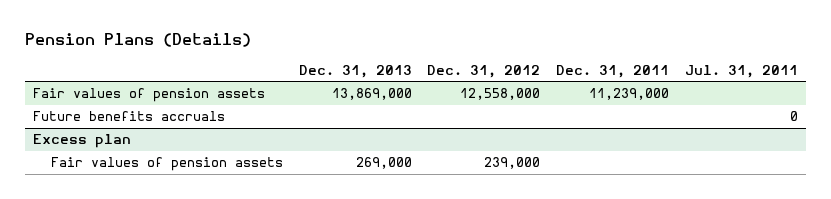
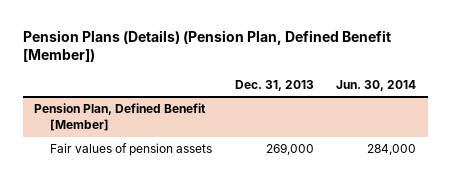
[24,33,251,48] Pension Plans (Details) -> [22,29,391,63] Pension Plans (Details) (Pension Plan, Defined Benefit [Member])
[427,65,541,79] Dec. 31, 2012 -> none
[556,65,670,79] Dec. 31, 2011 -> none
[684,65,798,79] Jul. 31, 2011 -> none
none -> [336,79,417,91] Jun. 30, 2014
[32,88,265,103] Fair values of pension assets -> none
[32,111,225,122] Future benefits accruals -> none
[32,134,131,149] Excess plan -> none
none -> [34,103,207,131] Pension Plan, Defined Benefit [Member]

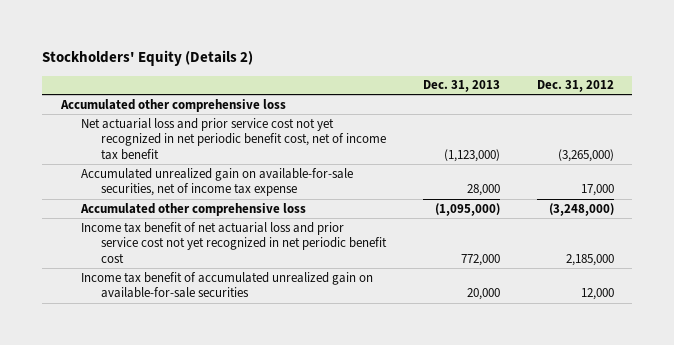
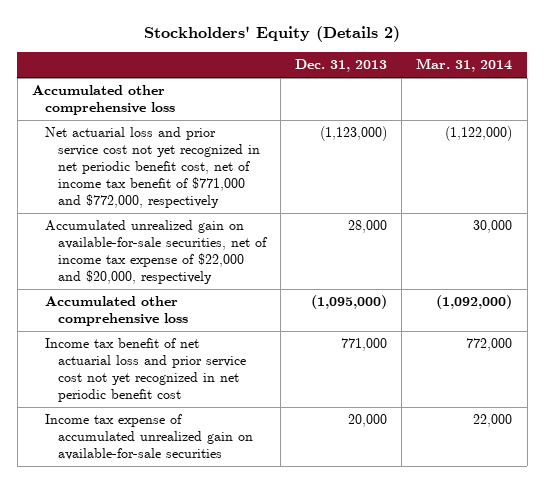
[536,80,614,93] Dec. 31, 2012 -> none
none -> [416,58,513,73] Mar. 31, 2014
[80,117,386,161] Net actuarial loss and prior service cost not yet recognized in net periodic benefit cost, net of income tax benefit -> [44,127,260,208] Net actuarial loss and prior service cost not yet recognized in net periodic benefit cost, net of income tax benefit of $771,000 and $772,000, respectively
[80,167,353,197] Accumulated unrealized gain on available-for-sale securities, net of income tax expense -> [44,220,267,284] Accumulated unrealized gain on available-for-sale securities, net of income tax expense of $22,000 and $20,000, respectively
[460,254,500,267] 772,000 -> [340,338,387,352] 771,000
[80,271,373,299] Income tax benefit of accumulated unrealized gain on available-for-sale securities -> [44,414,253,461] Income tax expense of accumulated unrealized gain on available-for-sale securities

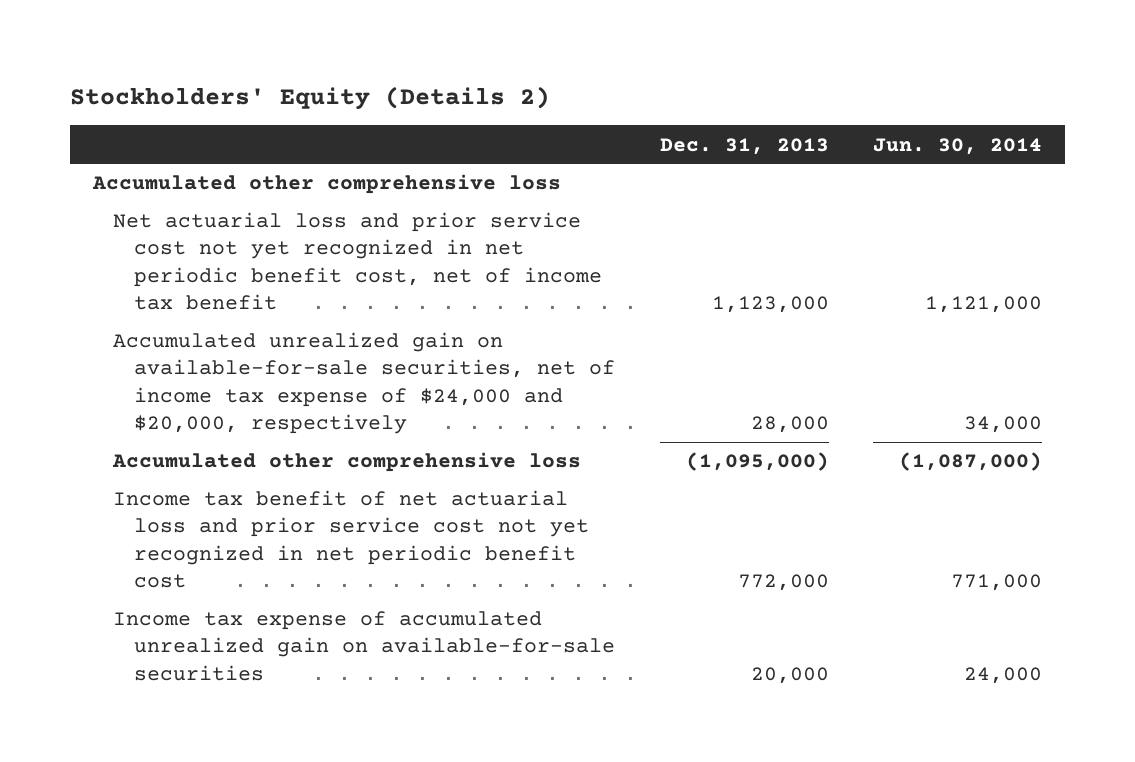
[416,58,513,73] Mar. 31, 2014 -> none
none -> [873,137,1043,155] Jun. 30, 2014
[44,127,260,208] Net actuarial loss and prior service cost not yet recognized in net periodic benefit cost, net of income tax benefit of $771,000 and $772,000, respectively -> [113,212,602,310] Net actuarial loss and prior service cost not yet recognized in net periodic benefit cost, net of income tax benefit
[319,126,387,142] (1,123,000) -> [711,295,829,313] 1,123,000
[44,220,267,284] Accumulated unrealized gain on available-for-sale securities, net of income tax expense of $22,000 and $20,000, respectively -> [113,332,615,434] Accumulated unrealized gain on available-for-sale securities, net of income tax expense of $24,000 and $20,000, respectively
[340,338,387,352] 771,000 -> [737,573,829,591] 772,000

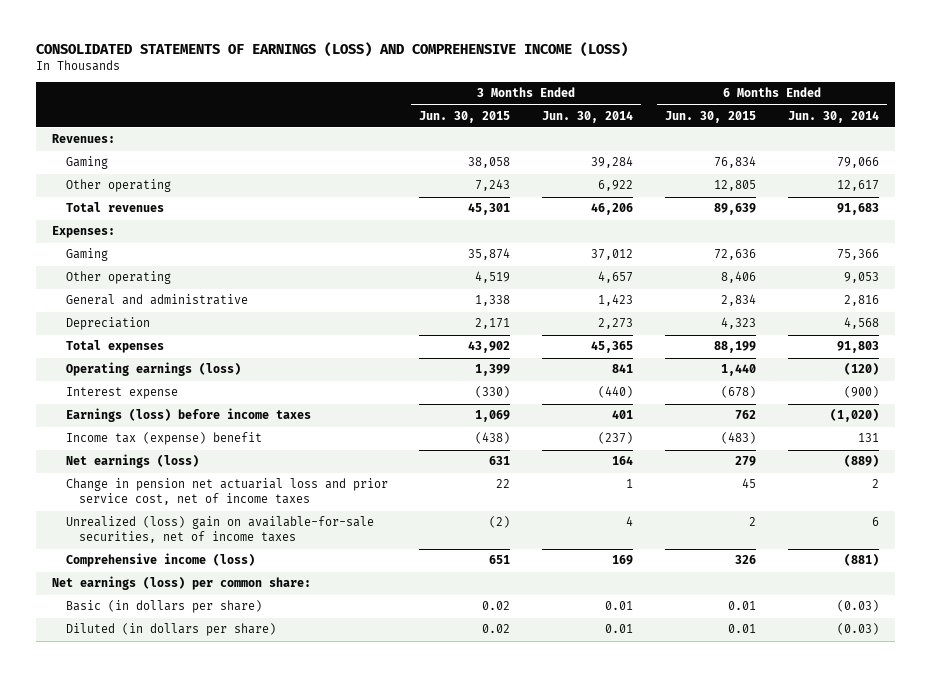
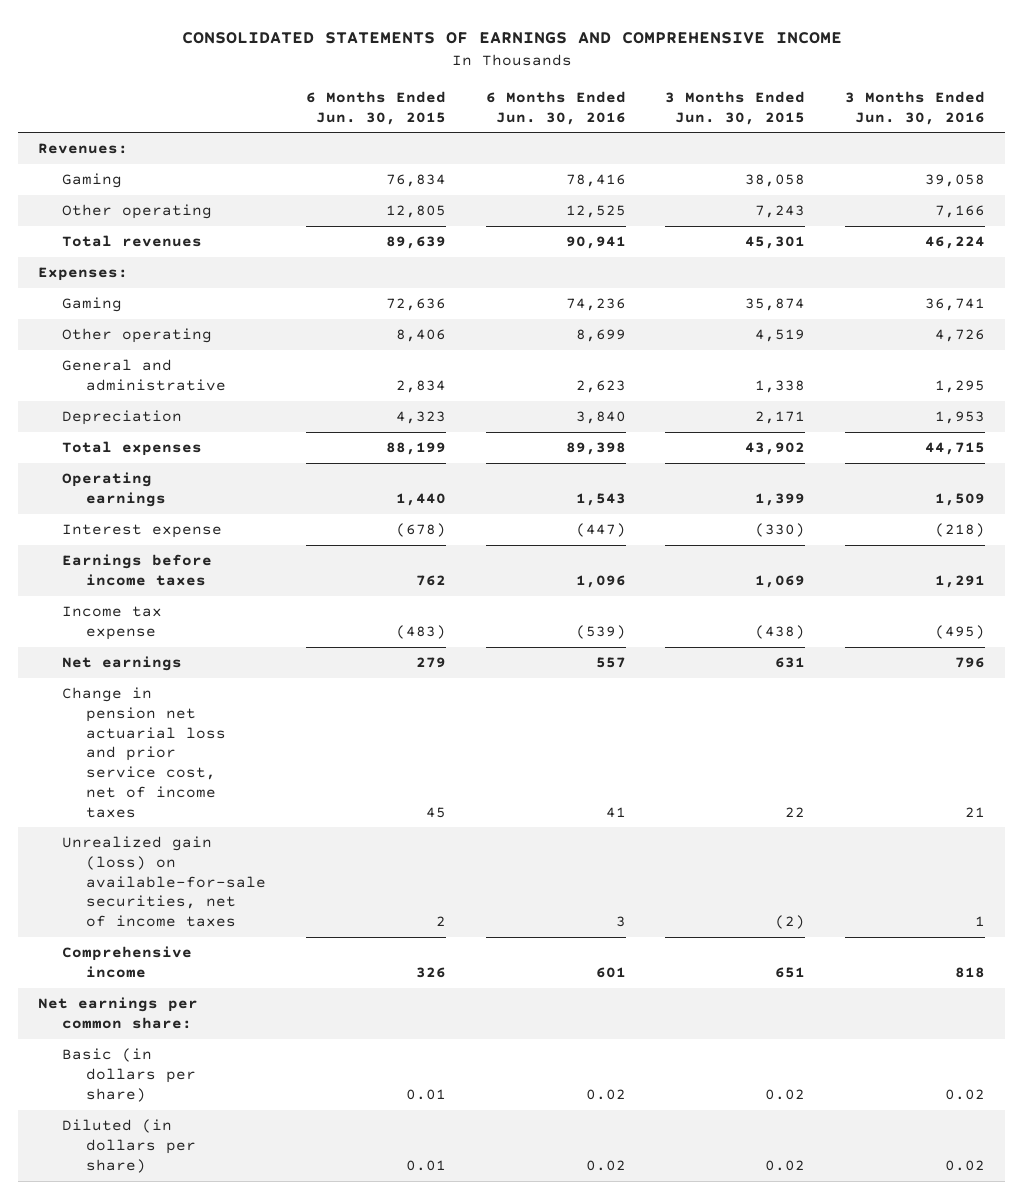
[36,42,629,58] CONSOLIDATED STATEMENTS OF EARNINGS (LOSS) AND COMPREHENSIVE INCOME (LOSS) -> [181,32,842,45] CONSOLIDATED STATEMENTS OF EARNINGS AND COMPREHENSIVE INCOME
[542,110,634,123] Jun. 30, 2014 -> none
[787,110,879,123] Jun. 30, 2014 -> none
none -> [485,90,626,125] 6 Months Ended Jun. 30, 2016
none -> [845,90,986,125] 3 Months Ended Jun. 30, 2016
[65,362,241,377] Operating earnings (loss) -> [61,472,166,508] Operating earnings
[65,408,311,423] Earnings (loss) before income taxes -> [61,554,212,587] Earnings before income taxes
[65,432,262,446] Income tax (expense) benefit -> [61,606,162,641] Income tax expense
[65,454,199,469] Net earnings (loss) -> [61,656,182,672] Net earnings
[65,516,374,544] Unrealized (loss) gain on available-for-sale securities, net of income taxes -> [61,836,266,928] Unrealized gain (loss) on available-for-sale securities, net of income taxes
[65,553,255,568] Comprehensive income (loss) -> [61,946,192,979] Comprehensive income
[52,576,312,591] Net earnings (loss) per common share: -> [38,997,199,1030] Net earnings per common share:

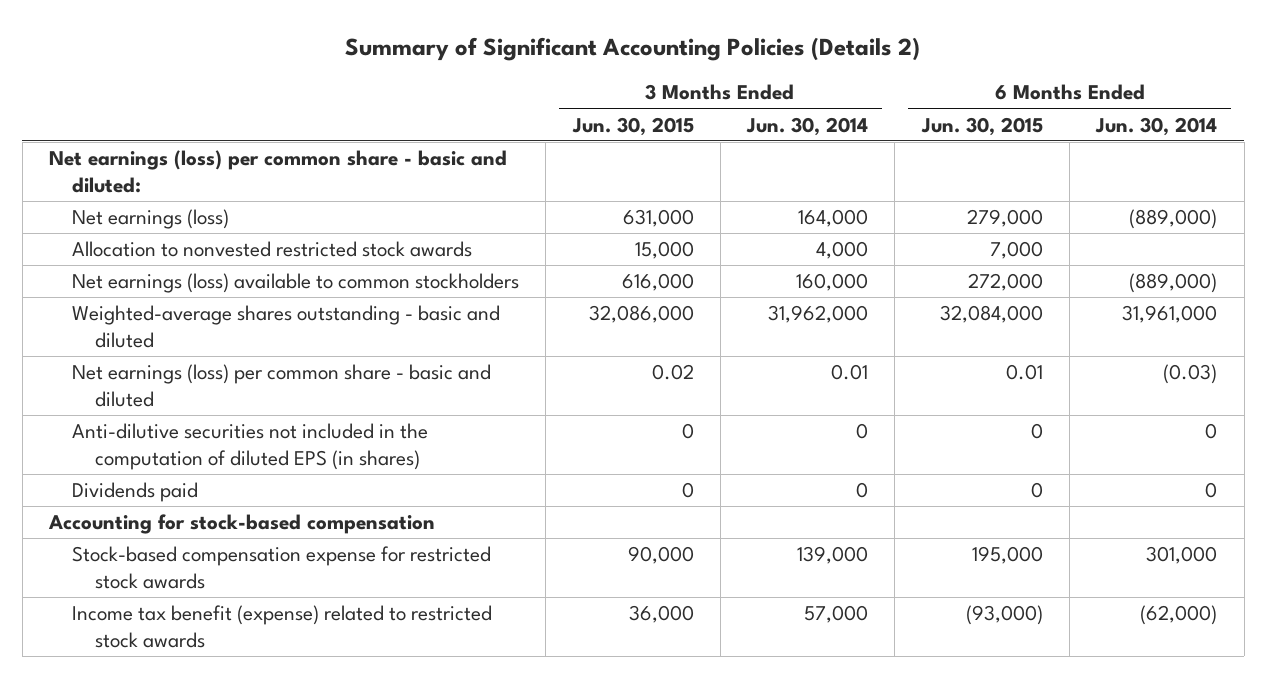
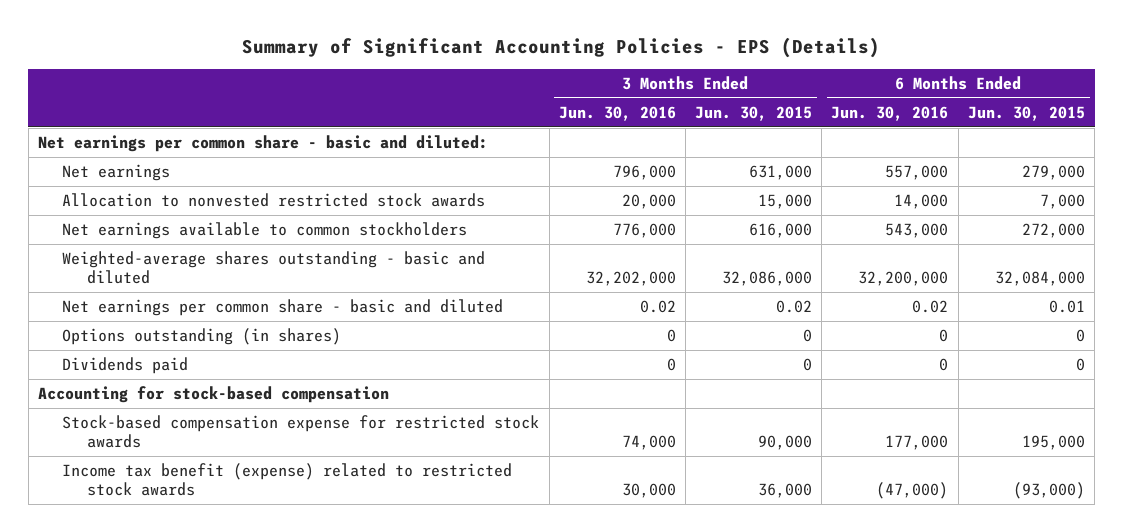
[345,37,921,62] Summary of Significant Accounting Policies (Details 2) -> [242,36,881,58] Summary of Significant Accounting Policies - EPS (Details)
[746,116,869,136] Jun. 30, 2014 -> none
[1095,116,1218,136] Jun. 30, 2014 -> none
none -> [558,105,676,121] Jun. 30, 2016
none -> [831,105,949,121] Jun. 30, 2016
[49,150,508,194] Net earnings (loss) per common share - basic and diluted: -> [37,135,488,153] Net earnings per common share - basic and diluted:
[72,209,230,230] Net earnings (loss) -> [62,164,171,182] Net earnings
[72,273,520,294] Net earnings (loss) available to common stockholders -> [62,222,468,240] Net earnings available to common stockholders
[72,423,429,471] Anti-dilutive securities not included in the computation of diluted EPS (in shares) -> none
[72,364,492,408] Net earnings (loss) per common share - basic and diluted -> [62,299,504,317] Net earnings per common share - basic and diluted
none -> [62,328,342,346] Options outstanding (in shares)

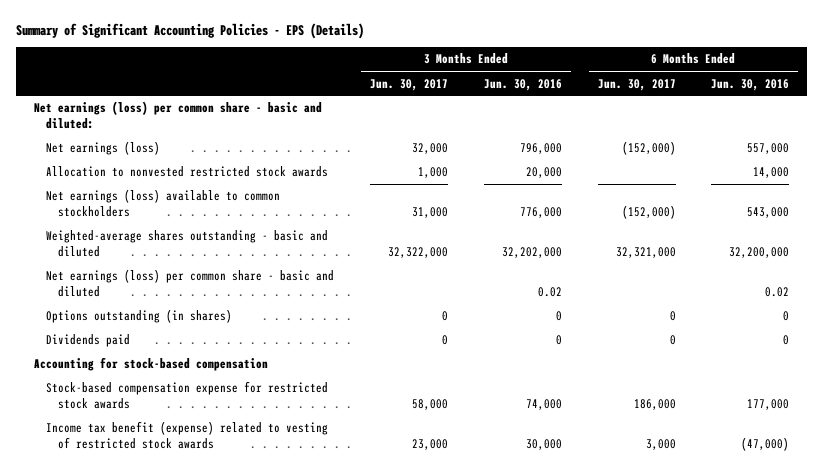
[695,105,813,121] Jun. 30, 2015 -> none
[967,105,1085,121] Jun. 30, 2015 -> none
none -> [369,78,448,91] Jun. 30, 2017
none -> [597,78,676,91] Jun. 30, 2017
[37,135,488,153] Net earnings per common share - basic and diluted: -> [33,101,322,130] Net earnings (loss) per common share - basic and diluted:
[62,164,171,182] Net earnings -> [46,141,161,156] Net earnings (loss)
[62,222,468,240] Net earnings available to common stockholders -> [46,189,281,218] Net earnings (loss) available to common stockholders
[62,299,504,317] Net earnings per common share - basic and diluted -> [46,269,335,298] Net earnings (loss) per common share - basic and diluted
[62,463,513,497] Income tax benefit (expense) related to restricted stock awards -> [46,421,329,450] Income tax benefit (expense) related to vesting of restricted stock awards

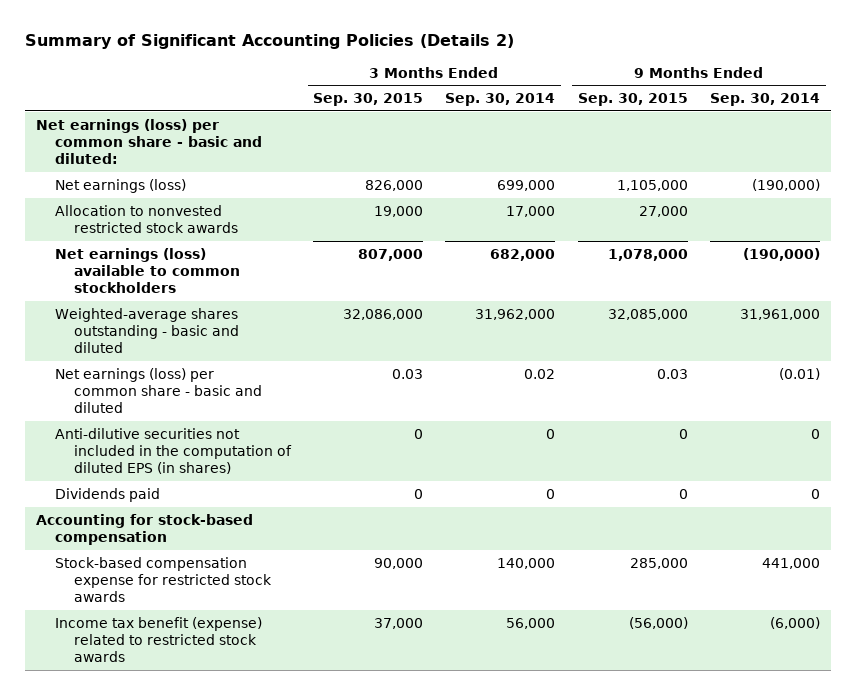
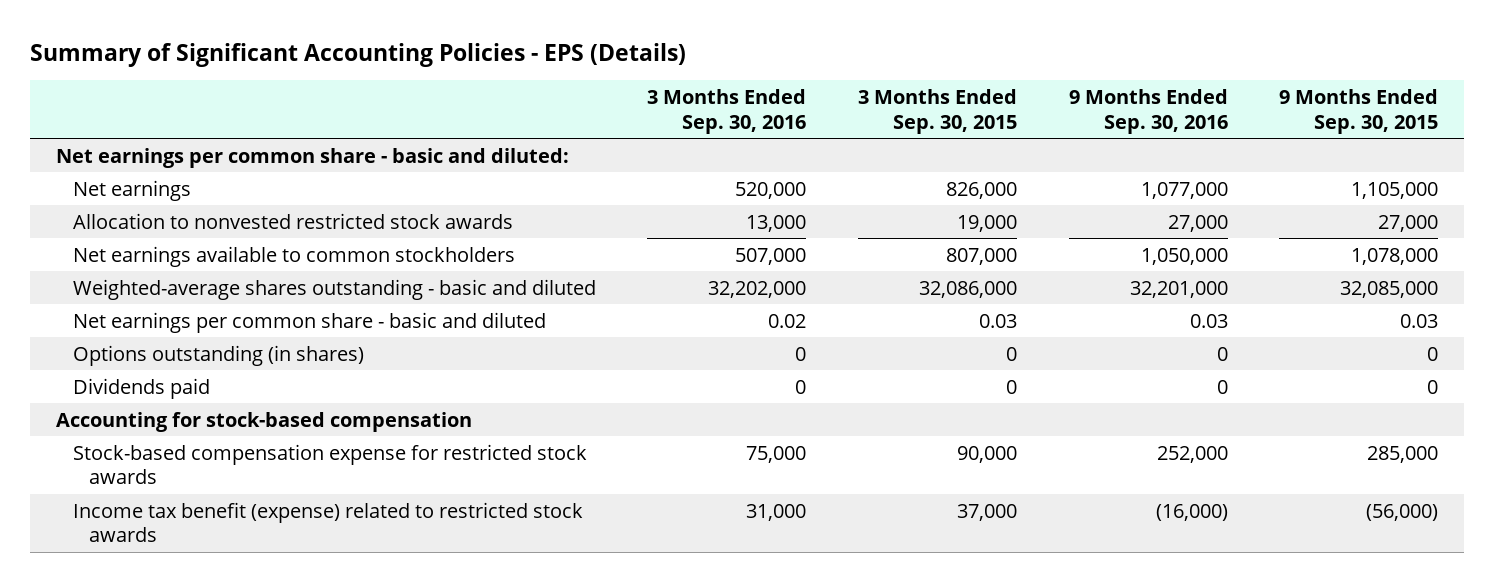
[24,34,514,50] Summary of Significant Accounting Policies (Details 2) -> [30,42,687,67] Summary of Significant Accounting Policies - EPS (Details)
[445,93,556,107] Sep. 30, 2014 -> none
[710,93,821,107] Sep. 30, 2014 -> none
none -> [647,89,807,134] 3 Months Ended Sep. 30, 2016
none -> [1068,89,1228,134] 9 Months Ended Sep. 30, 2016
[36,118,262,165] Net earnings (loss) per common share - basic and diluted: -> [56,147,570,168] Net earnings per common share - basic and diluted:
[54,178,186,193] Net earnings (loss) -> [72,179,191,201] Net earnings
[54,247,240,294] Net earnings (loss) available to common stockholders -> [72,245,515,267] Net earnings available to common stockholders
[54,427,292,475] Anti-dilutive securities not included in the computation of diluted EPS (in shares) -> none
[54,367,262,414] Net earnings (loss) per common share - basic and diluted -> [72,311,546,333] Net earnings per common share - basic and diluted
none -> [72,344,364,366] Options outstanding (in shares)

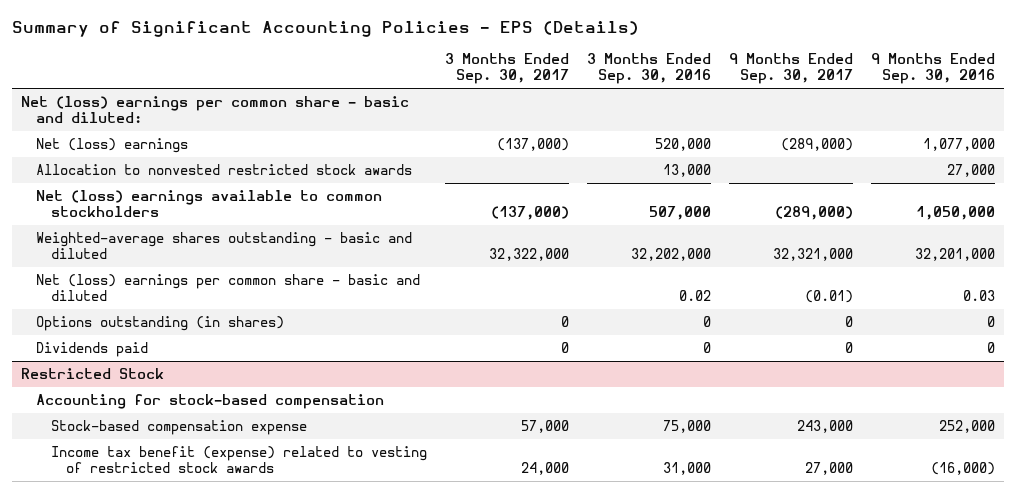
[857,89,1017,134] 3 Months Ended Sep. 30, 2015 -> none
[1279,89,1439,134] 9 Months Ended Sep. 30, 2015 -> none
none -> [445,53,570,85] 3 Months Ended Sep. 30, 2017
none -> [728,53,853,85] 9 Months Ended Sep. 30, 2017
[56,147,570,168] Net earnings per common share - basic and diluted: -> [21,95,410,124] Net (loss) earnings per common share - basic and diluted:
[72,179,191,201] Net earnings -> [36,137,189,153] Net (loss) earnings
[72,245,515,267] Net earnings available to common stockholders -> [36,189,383,218] Net (loss) earnings available to common stockholders
[72,311,546,333] Net earnings per common share - basic and diluted -> [36,273,421,302] Net (loss) earnings per common share - basic and diluted
none -> [21,367,165,379] Restricted Stock
[72,443,587,485] Stock-based compensation expense for restricted stock awards -> [51,419,308,435] Stock-based compensation expense
[72,501,583,543] Income tax benefit (expense) related to restricted stock awards -> [51,445,428,474] Income tax benefit (expense) related to vesting of restricted stock awards

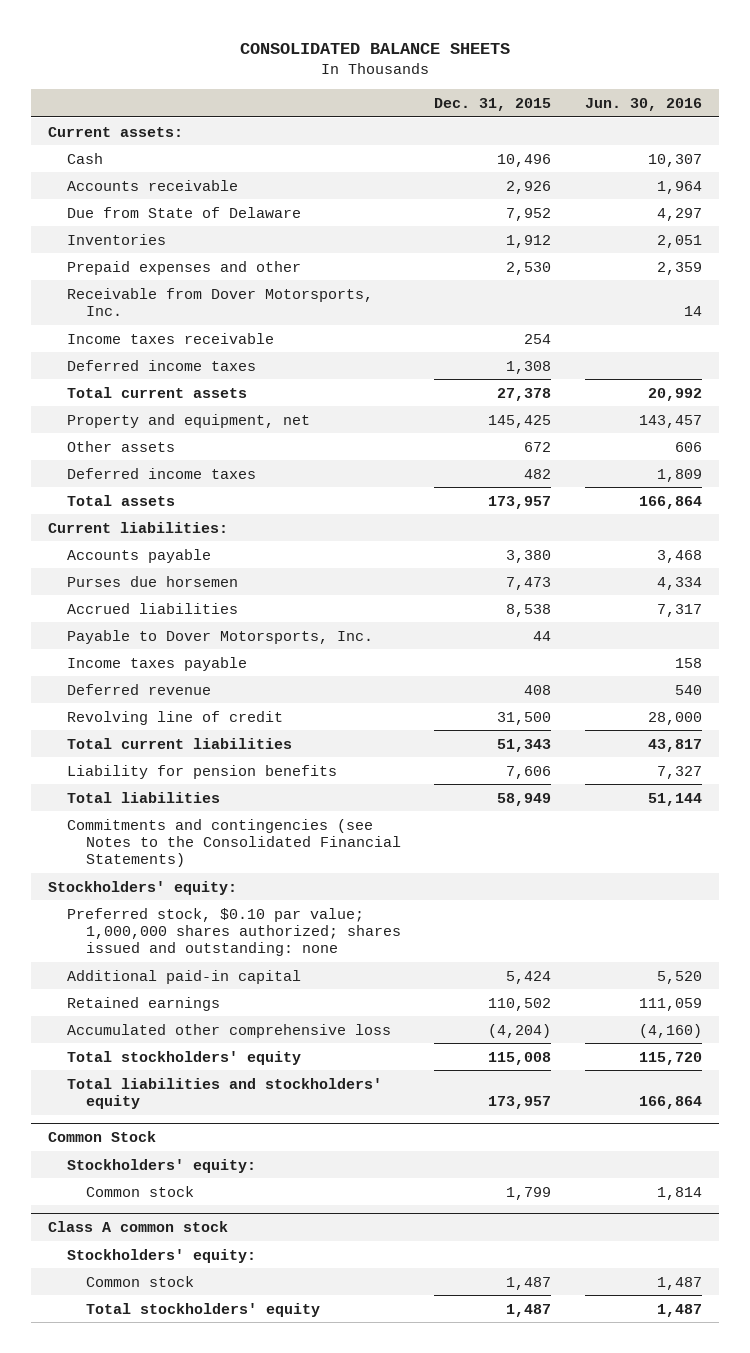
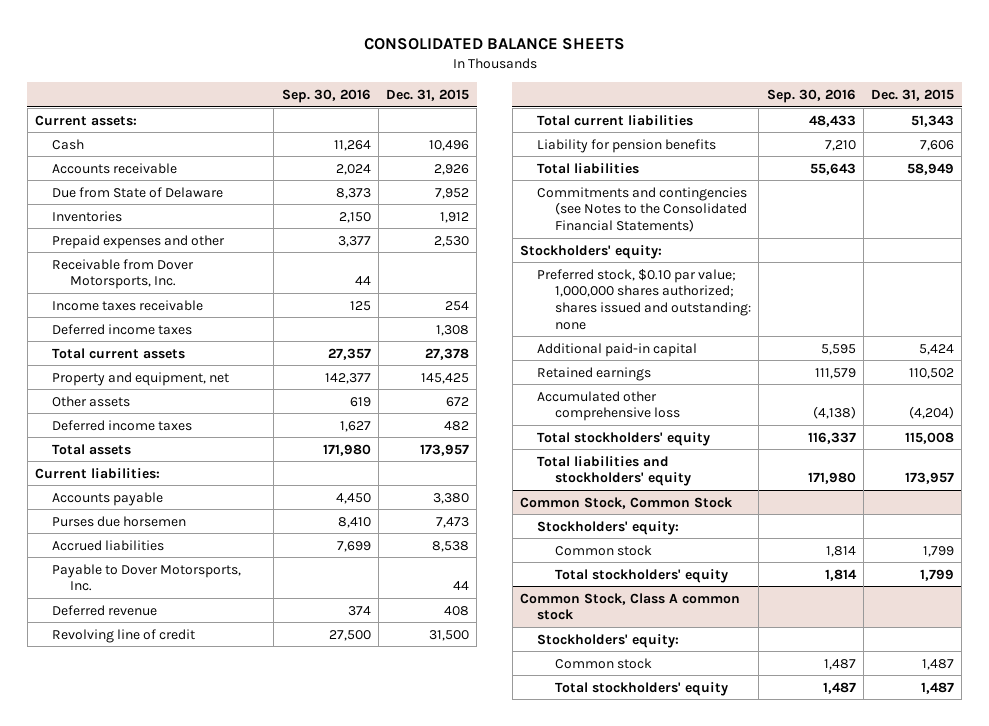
[584,97,702,111] Jun. 30, 2016 -> none
none -> [281,89,371,104] Sep. 30, 2016
[66,656,247,671] Income taxes payable -> none
[47,1131,156,1143] Common Stock -> [520,496,734,509] Common Stock, Common Stock
none -> [554,568,728,583] Total stockholders' equity
[47,1221,228,1233] Class A common stock -> [520,592,741,621] Common Stock, Class A common stock

